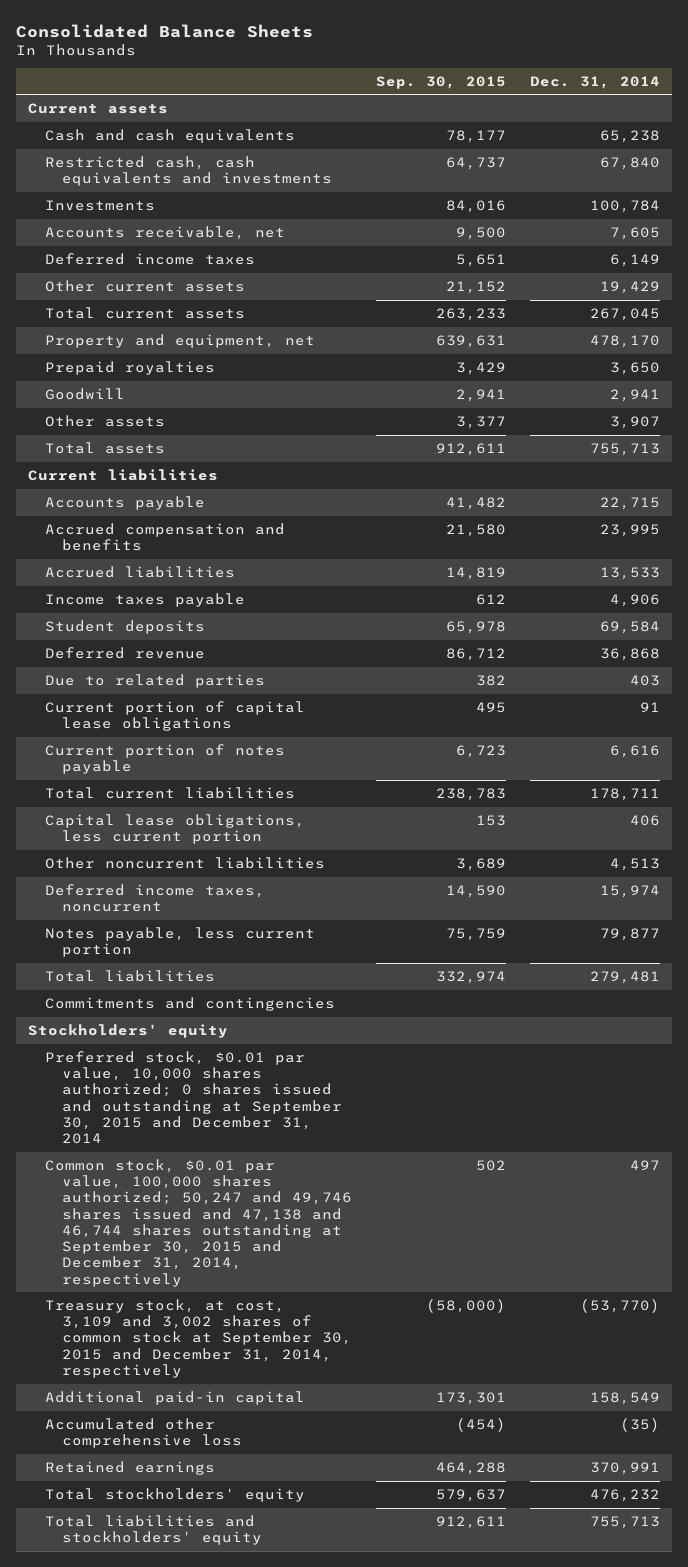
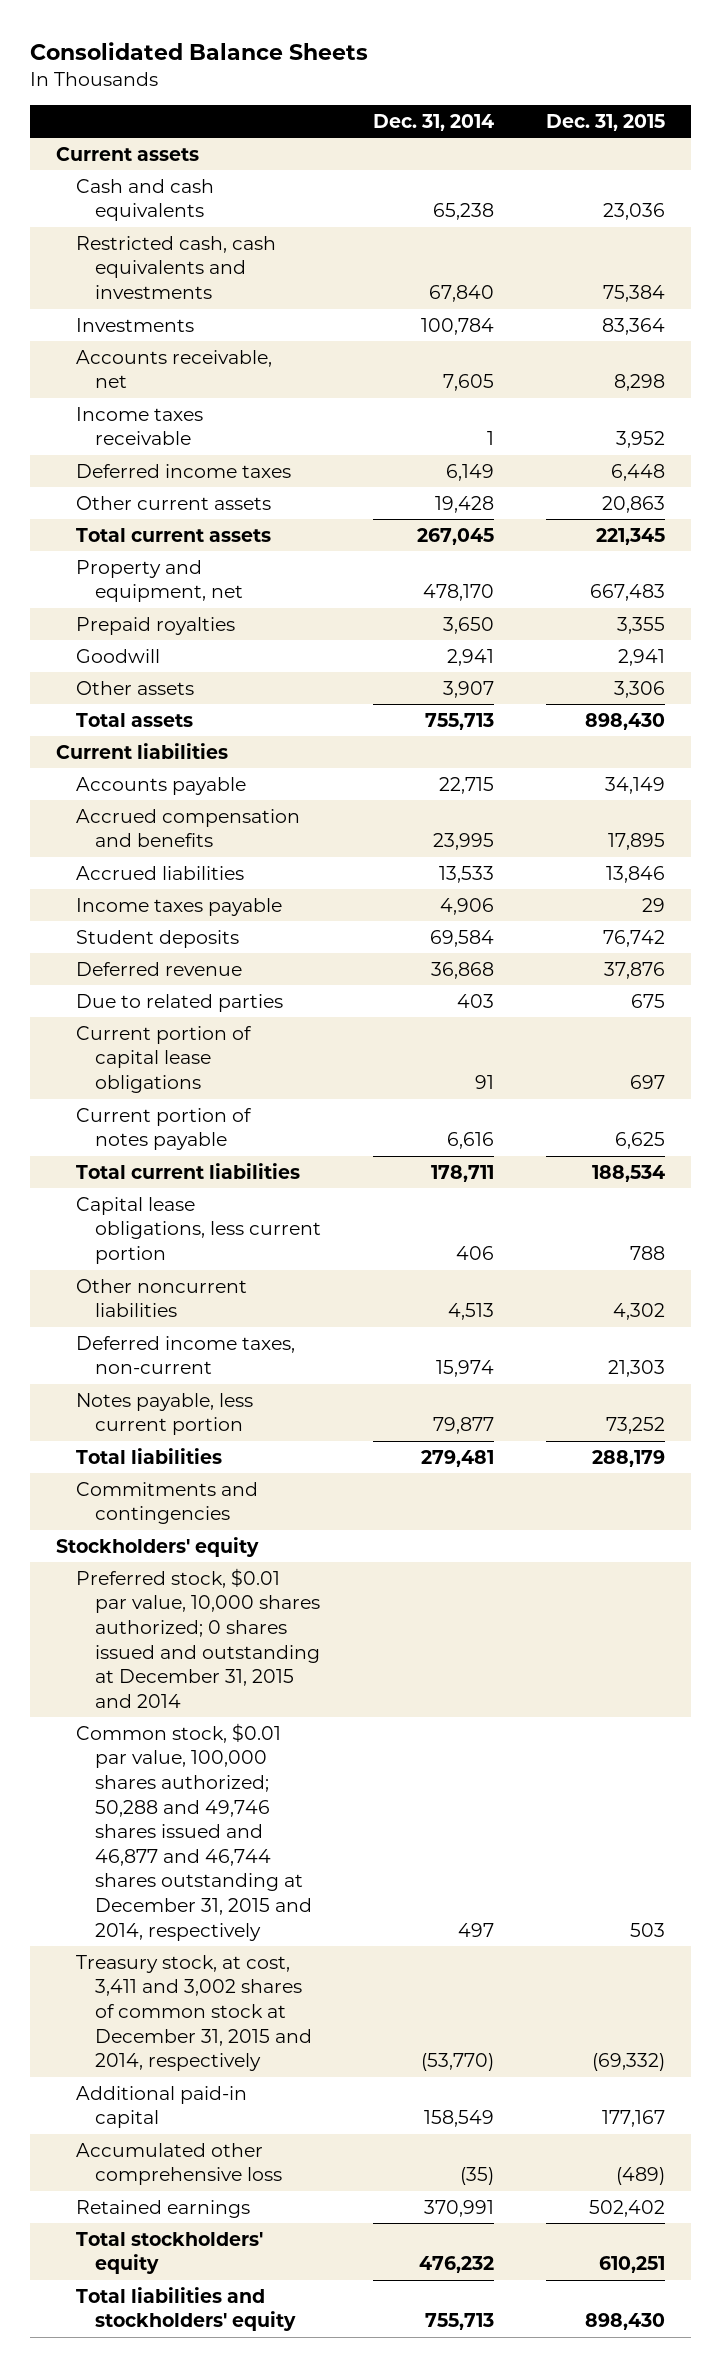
[375,75,506,89] Sep. 30, 2015 -> none
none -> [546,113,666,131] Dec. 31, 2015
none -> [75,406,203,446] Income taxes receivable
[600,280,661,294] 19,429 -> [435,495,495,513] 19,428
[44,883,265,913] Deferred income taxes, noncurrent -> [75,1335,295,1375] Deferred income taxes, non-current
[44,1050,342,1145] Preferred stock, $0.01 par value, 10,000 shares authorized; 0 shares issued and outstanding at September 30, 2015 and December 31, 2014 -> [75,1567,321,1708] Preferred stock, $0.01 par value, 10,000 shares authorized; 0 shares issued and outstanding at December 31, 2015 and 2014
[44,1158,352,1287] Common stock, $0.01 par value, 100,000 shares authorized; 50,247 and 49,746 shares issued and 47,138 and 46,744 shares outstanding at September 30, 2015 and December 31, 2014, respectively -> [75,1722,313,1941] Common stock, $0.01 par value, 100,000 shares authorized; 50,288 and 49,746 shares issued and 46,877 and 46,744 shares outstanding at December 31, 2015 and 2014, respectively
[44,1298,352,1378] Treasury stock, at cost, 3,109 and 3,002 shares of common stock at September 30, 2015 and December 31, 2014, respectively -> [75,1954,313,2072] Treasury stock, at cost, 3,411 and 3,002 shares of common stock at December 31, 2015 and 2014, respectively

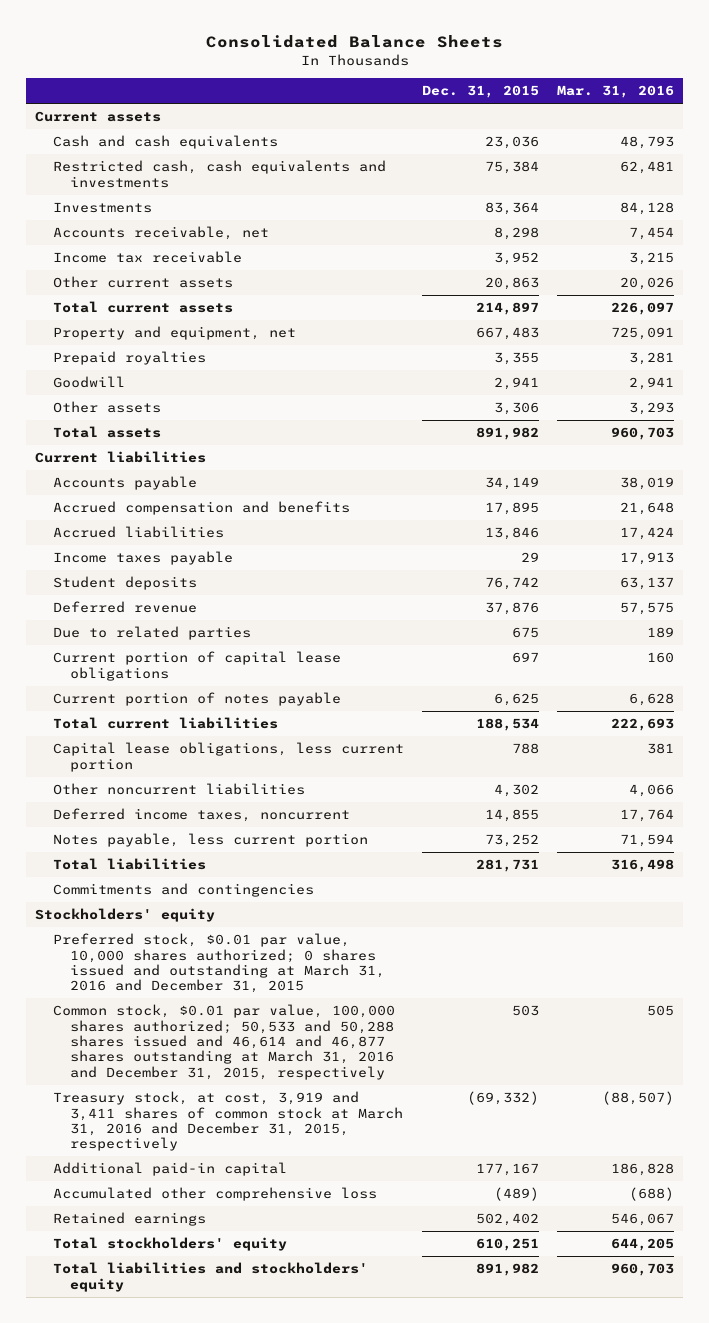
[373,113,495,131] Dec. 31, 2014 -> none
none -> [556,85,674,99] Mar. 31, 2016
[75,463,291,478] Deferred income taxes -> none
[75,406,203,446] Income taxes receivable -> [52,251,242,264] Income tax receivable
[596,527,666,545] 221,345 -> [475,302,539,316] 214,897
[585,712,666,730] 898,430 -> [475,427,539,441] 891,982
[75,1335,295,1375] Deferred income taxes, non-current -> [52,808,350,823] Deferred income taxes, noncurrent
[608,1360,666,1378] 21,303 -> [484,809,539,823] 14,855
[592,1449,666,1467] 288,179 -> [475,859,539,873] 281,731
[75,1567,321,1708] Preferred stock, $0.01 par value, 10,000 shares authorized; 0 shares issued and outstanding at December 31, 2015 and 2014 -> [52,933,385,994] Preferred stock, $0.01 par value, 10,000 shares authorized; 0 shares issued and outstanding at March 31, 2016 and December 31, 2015
[75,1722,313,1941] Common stock, $0.01 par value, 100,000 shares authorized; 50,288 and 49,746 shares issued and 46,877 and 46,744 shares outstanding at December 31, 2015 and 2014, respectively -> [52,1004,395,1080] Common stock, $0.01 par value, 100,000 shares authorized; 50,533 and 50,288 shares issued and 46,614 and 46,877 shares outstanding at March 31, 2016 and December 31, 2015, respectively
[75,1954,313,2072] Treasury stock, at cost, 3,411 and 3,002 shares of common stock at December 31, 2015 and 2014, respectively -> [52,1091,403,1152] Treasury stock, at cost, 3,919 and 3,411 shares of common stock at March 31, 2016 and December 31, 2015, respectively
[585,2313,666,2331] 898,430 -> [475,1263,539,1277] 891,982

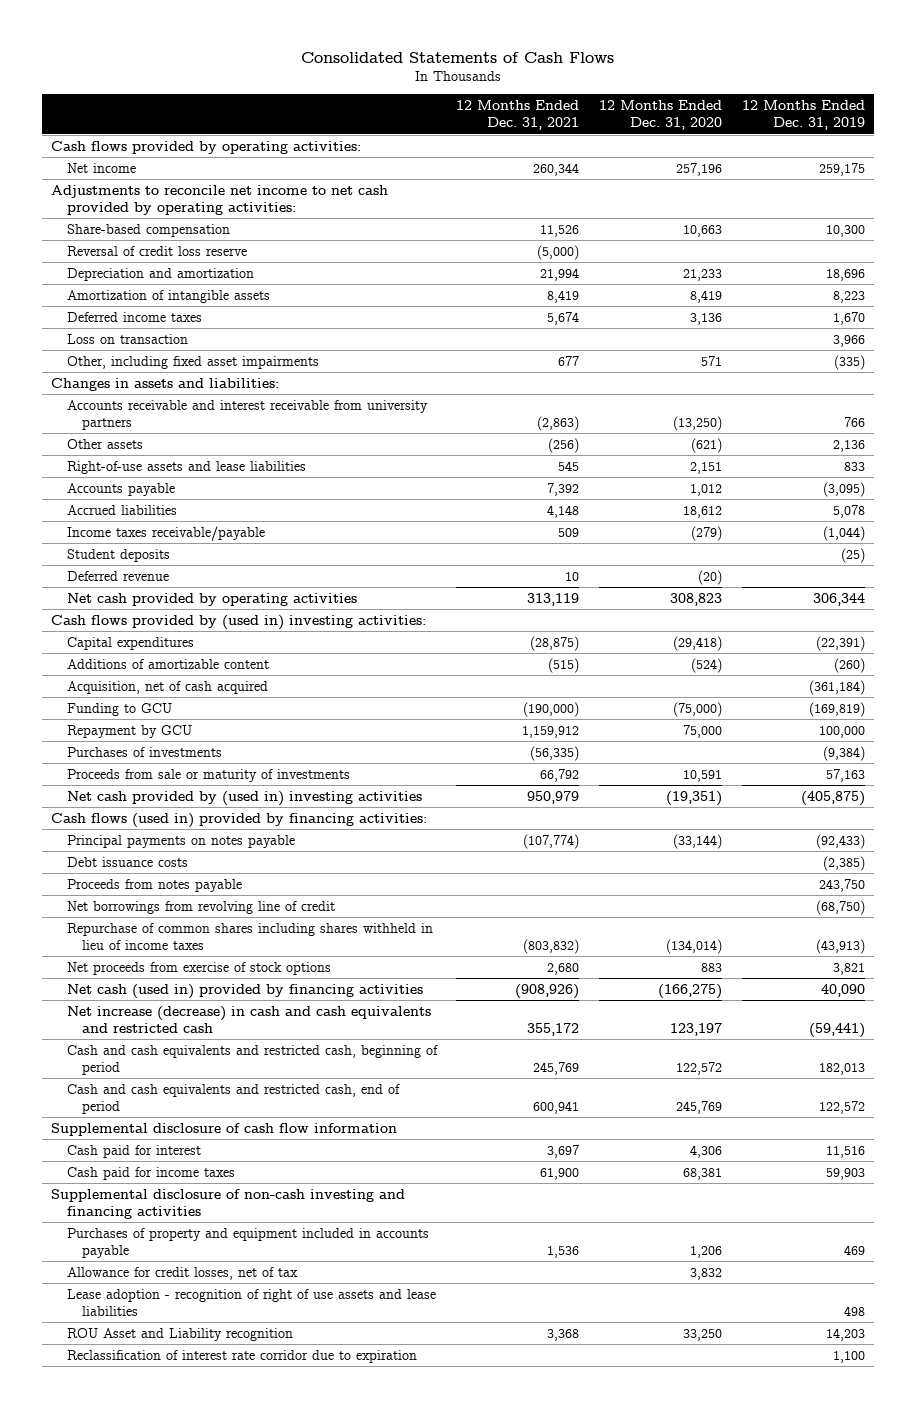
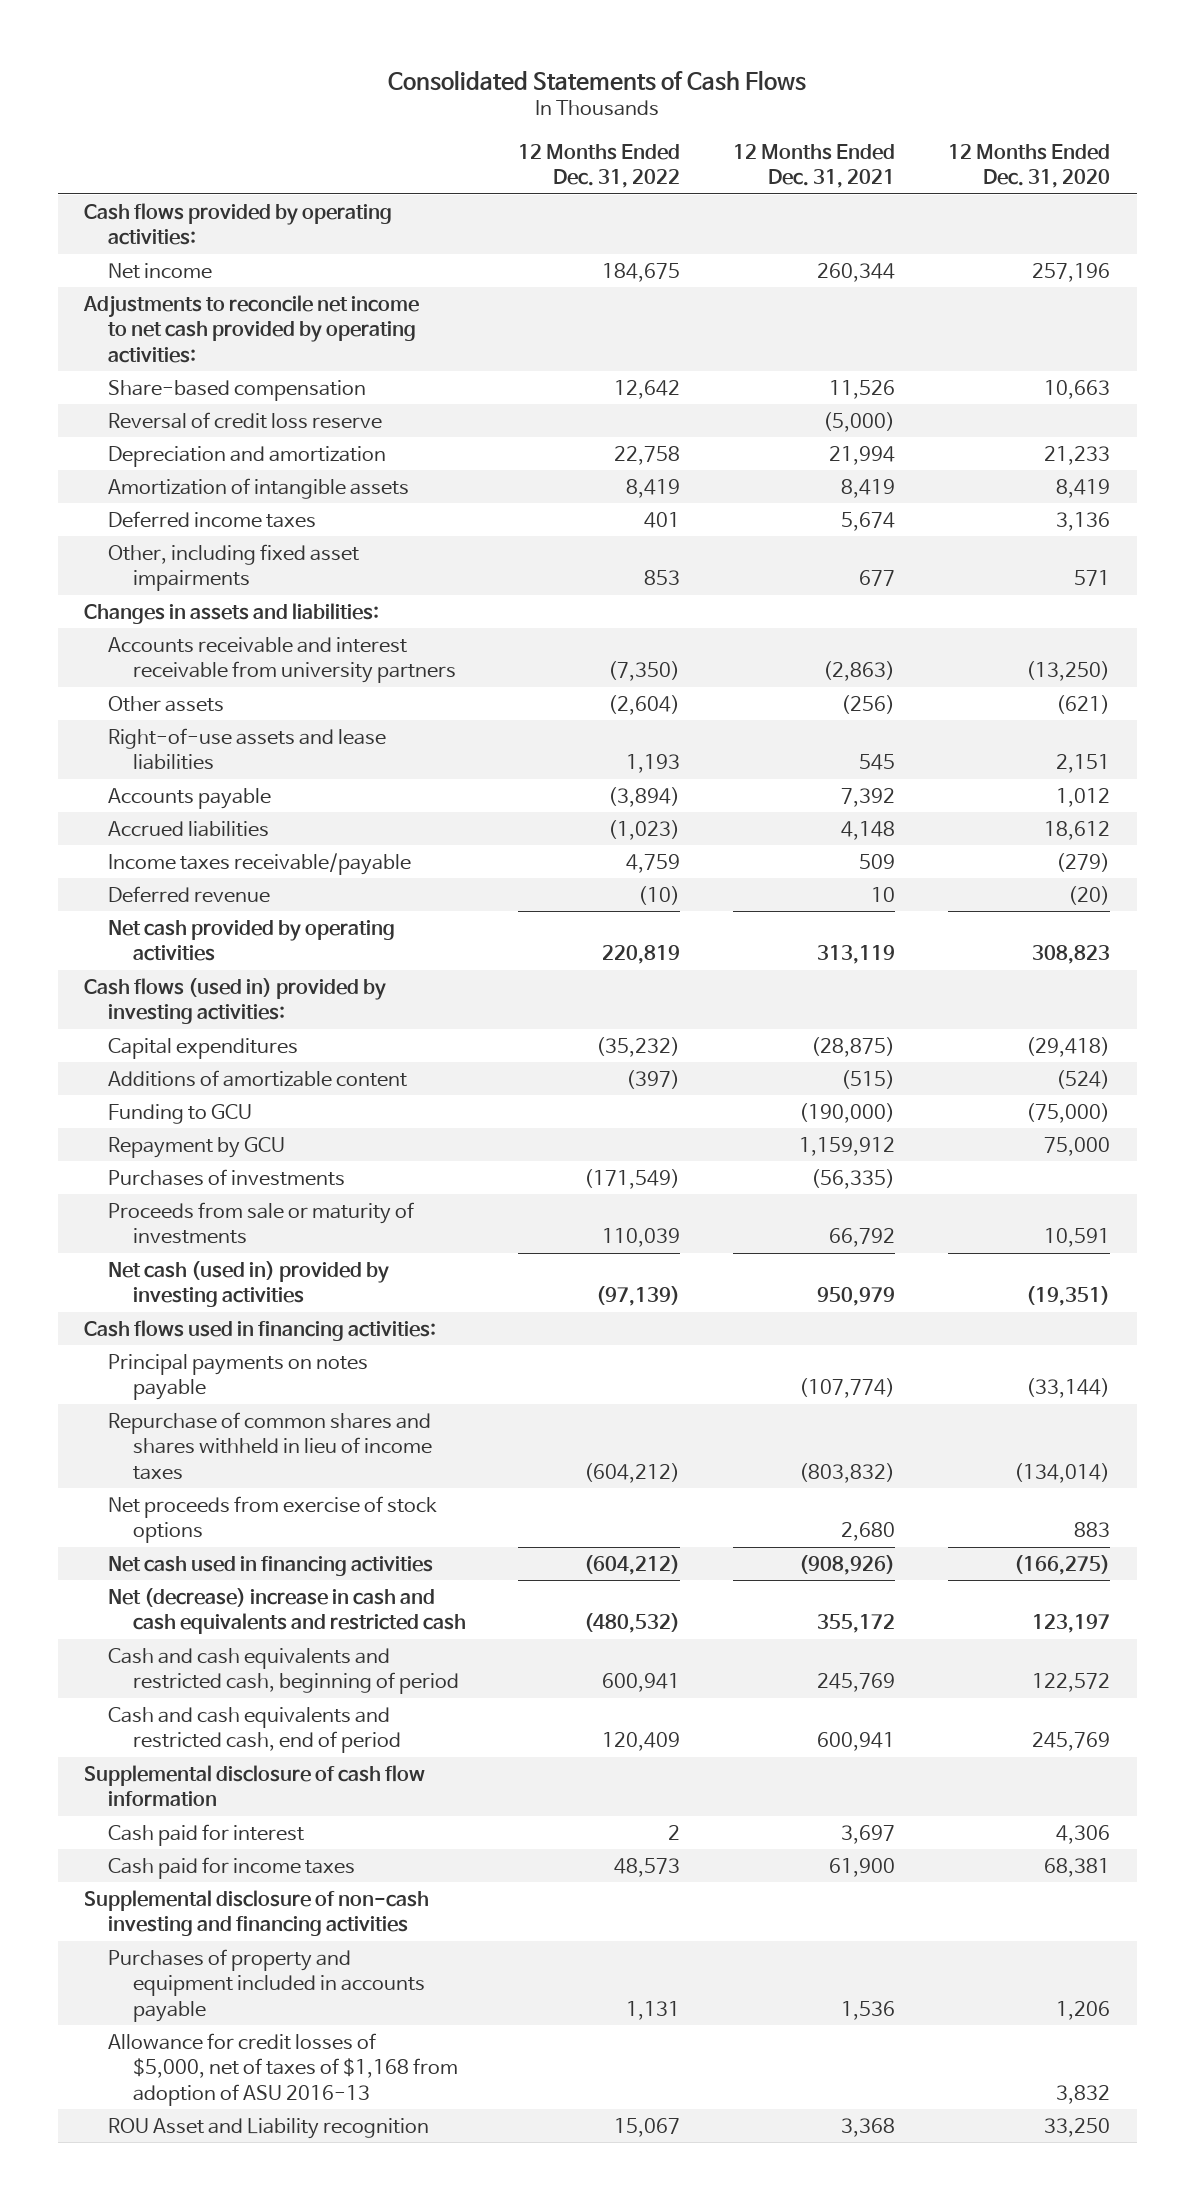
[741,100,865,131] 12 Months Ended Dec. 31, 2019 -> none
none -> [518,143,681,189] 12 Months Ended Dec. 31, 2022
[66,333,188,344] Loss on transaction -> none
[66,548,170,562] Student deposits -> none
[51,614,427,630] Cash flows provided by (used in) investing activities: -> [84,977,387,1025] Cash flows (used in) provided by investing activities:
[66,680,268,694] Acquisition, net of cash acquired -> none
[66,790,422,806] Net cash provided by (used in) investing activities -> [108,1260,390,1308] Net cash (used in) provided by investing activities
[51,812,428,828] Cash flows (used in) provided by financing activities: -> [84,1319,437,1341] Cash flows used in financing activities:
[66,856,188,867] Debt issuance costs -> none
[66,878,242,892] Proceeds from notes payable -> none
[66,900,335,914] Net borrowings from revolving line of credit -> none
[66,922,433,950] Repurchase of common shares including shares withheld in lieu of income taxes -> [108,1411,432,1480] Repurchase of common shares and shares withheld in lieu of income taxes
[66,983,423,999] Net cash (used in) provided by financing activities -> [108,1555,434,1576] Net cash used in financing activities
[66,1005,431,1033] Net increase (decrease) in cash and cash equivalents and restricted cash -> [108,1587,466,1635] Net (decrease) increase in cash and cash equivalents and restricted cash
[66,1288,436,1316] Lease adoption - recognition of right of use assets and lease liabilities -> none
[66,1266,298,1280] Allowance for credit losses, net of tax -> [108,2032,458,2106] Allowance for credit losses of $5,000, net of taxes of $1,168 from adoption of ASU 2016-13
[66,1349,417,1363] Reclassification of interest rate corridor due to expiration -> none

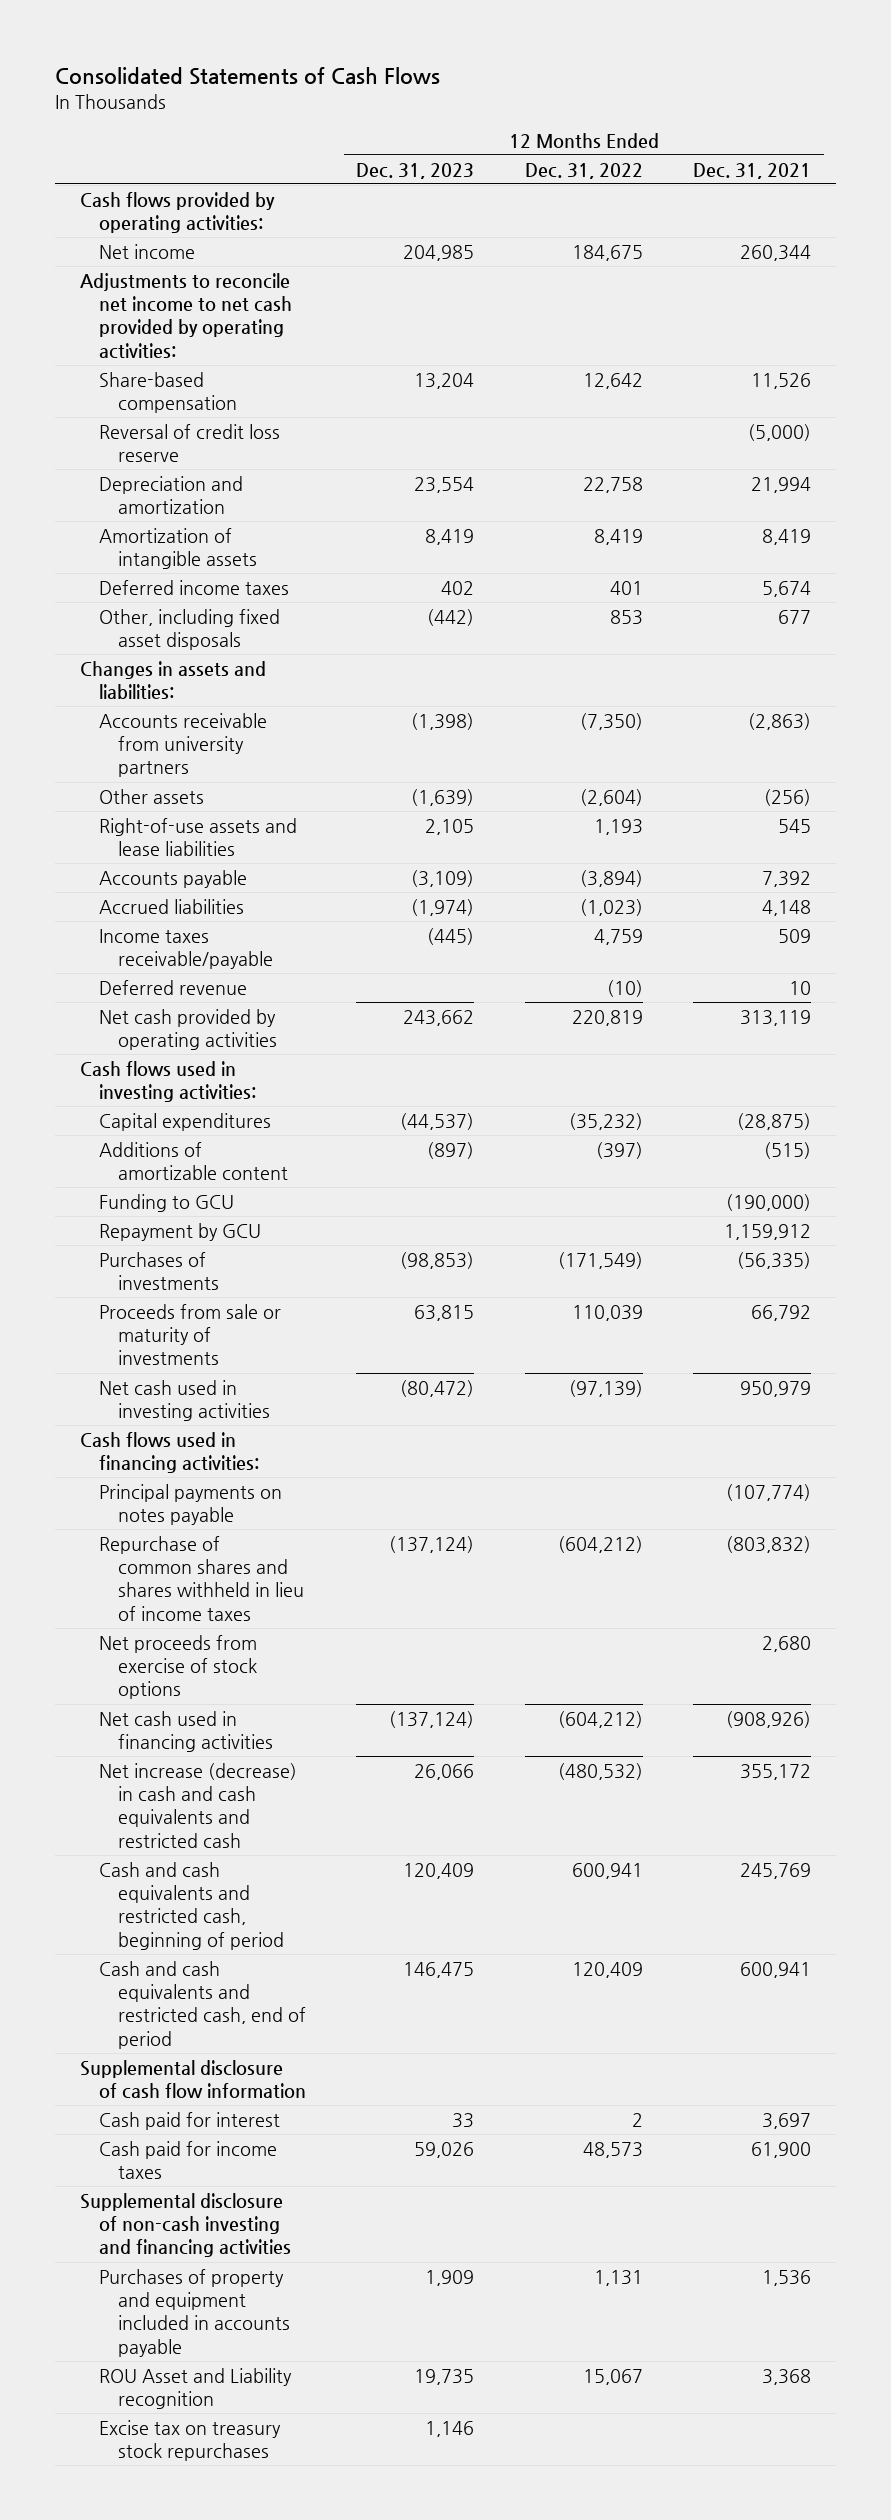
[948,143,1111,189] 12 Months Ended Dec. 31, 2020 -> none
none -> [356,162,475,179] Dec. 31, 2023
[108,543,360,592] Other, including fixed asset impairments -> [99,608,281,651] Other, including fixed asset disposals
[108,636,456,684] Accounts receivable and interest receivable from university partners -> [99,712,268,778] Accounts receivable from university partners
[84,977,387,1025] Cash flows (used in) provided by investing activities: -> [80,1060,257,1103] Cash flows used in investing activities:
[108,1260,390,1308] Net cash (used in) provided by investing activities -> [99,1379,271,1422] Net cash used in investing activities
[108,1587,466,1635] Net (decrease) increase in cash and cash equivalents and restricted cash -> [99,1762,298,1848] Net increase (decrease) in cash and cash equivalents and restricted cash
[108,2032,458,2106] Allowance for credit losses of $5,000, net of taxes of $1,168 from adoption of ASU 2016-13 -> none
none -> [99,2419,282,2462] Excise tax on treasury stock repurchases

